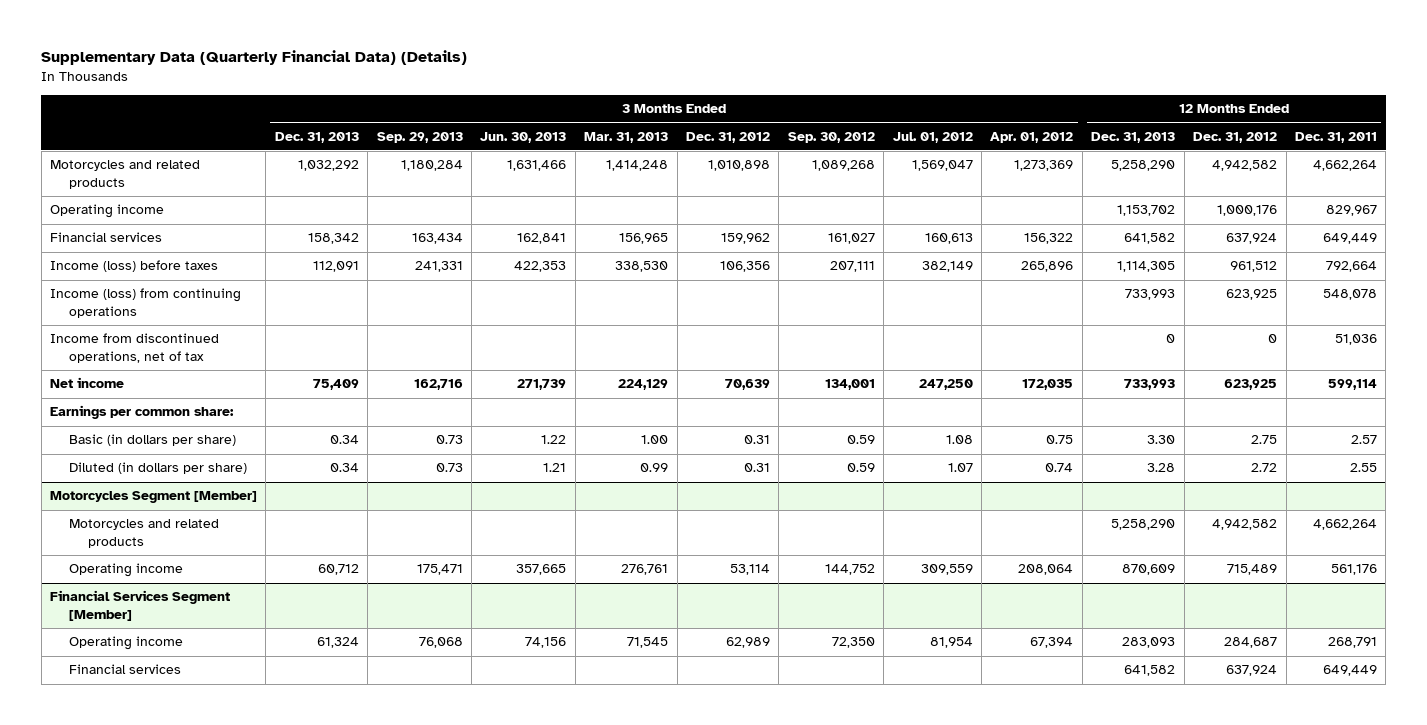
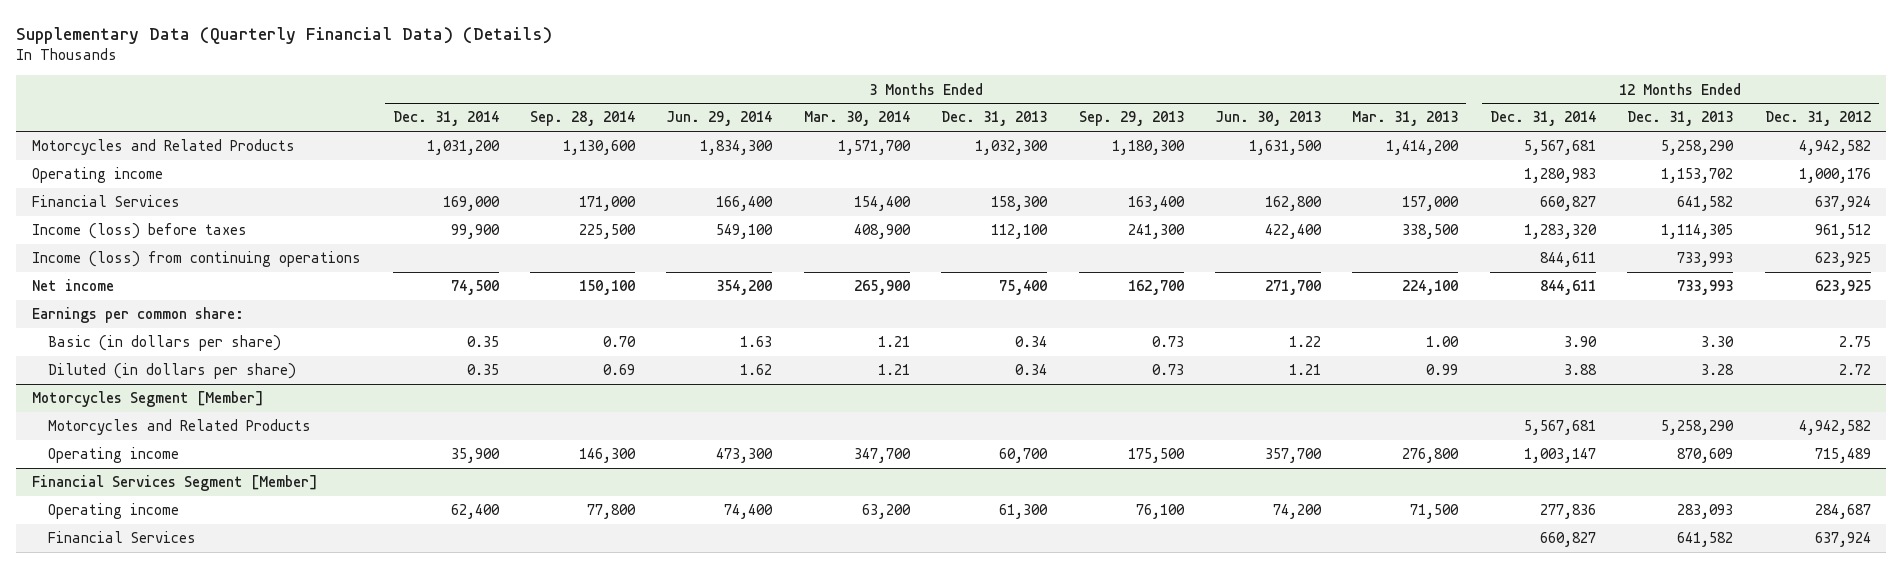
[686,131,771,143] Dec. 31, 2012 -> none
[787,131,875,143] Sep. 30, 2012 -> none
[892,131,973,143] Jul. 01, 2012 -> none
[990,131,1074,143] Apr. 01, 2012 -> none
[1294,131,1377,143] Dec. 31, 2011 -> none
none -> [392,111,499,127] Dec. 31, 2014
none -> [529,111,635,127] Sep. 28, 2014
none -> [666,111,773,127] Jun. 29, 2014
none -> [803,111,910,127] Mar. 30, 2014
none -> [1489,111,1596,127] Dec. 31, 2014
[50,160,201,189] Motorcycles and related products -> [32,139,296,156] Motorcycles and Related Products
[297,160,359,172] 1,032,292 -> [975,140,1049,156] 1,032,300
[400,160,463,172] 1,180,284 -> [1111,140,1185,156] 1,180,300
[507,160,567,172] 1,631,466 -> [1249,140,1323,156] 1,631,500
[606,160,669,172] 1,414,248 -> [1386,140,1460,156] 1,414,200
[50,232,163,243] Financial services -> [32,195,181,208] Financial Services
[307,233,359,245] 158,342 -> [991,196,1049,212] 158,300
[411,233,463,245] 163,434 -> [1127,196,1185,212] 163,400
[517,233,567,245] 162,841 -> [1265,196,1323,212] 162,800
[619,233,669,245] 156,965 -> [1402,196,1460,212] 157,000
[312,261,359,273] 112,091 -> [991,224,1049,240] 112,100
[414,261,463,273] 241,331 -> [1127,224,1185,240] 241,300
[514,261,567,273] 422,353 -> [1265,224,1323,240] 422,400
[615,261,669,273] 338,530 -> [1402,224,1460,240] 338,500
[50,333,220,363] Income from discontinued operations, net of tax -> none
[312,379,359,391] 75,409 -> [999,280,1048,296] 75,400
[413,379,463,391] 162,716 -> [1127,280,1184,296] 162,700
[517,379,567,391] 271,739 -> [1265,280,1322,296] 271,700
[618,379,669,391] 224,129 -> [1402,280,1459,296] 224,100
[69,519,220,548] Motorcycles and related products -> [47,419,311,436] Motorcycles and Related Products
[317,564,359,576] 60,712 -> [999,448,1049,464] 60,700
[416,564,463,576] 175,471 -> [1127,448,1185,464] 175,500
[516,564,567,576] 357,665 -> [1265,448,1323,464] 357,700
[621,564,669,576] 276,761 -> [1402,448,1460,464] 276,800
[316,637,359,649] 61,324 -> [999,504,1049,520] 61,300
[418,637,463,649] 76,068 -> [1135,504,1185,520] 76,100
[525,637,567,649] 74,156 -> [1273,504,1323,520] 74,200
[627,637,669,649] 71,545 -> [1410,504,1460,520] 71,500
[69,664,182,675] Financial services -> [47,531,196,544] Financial Services

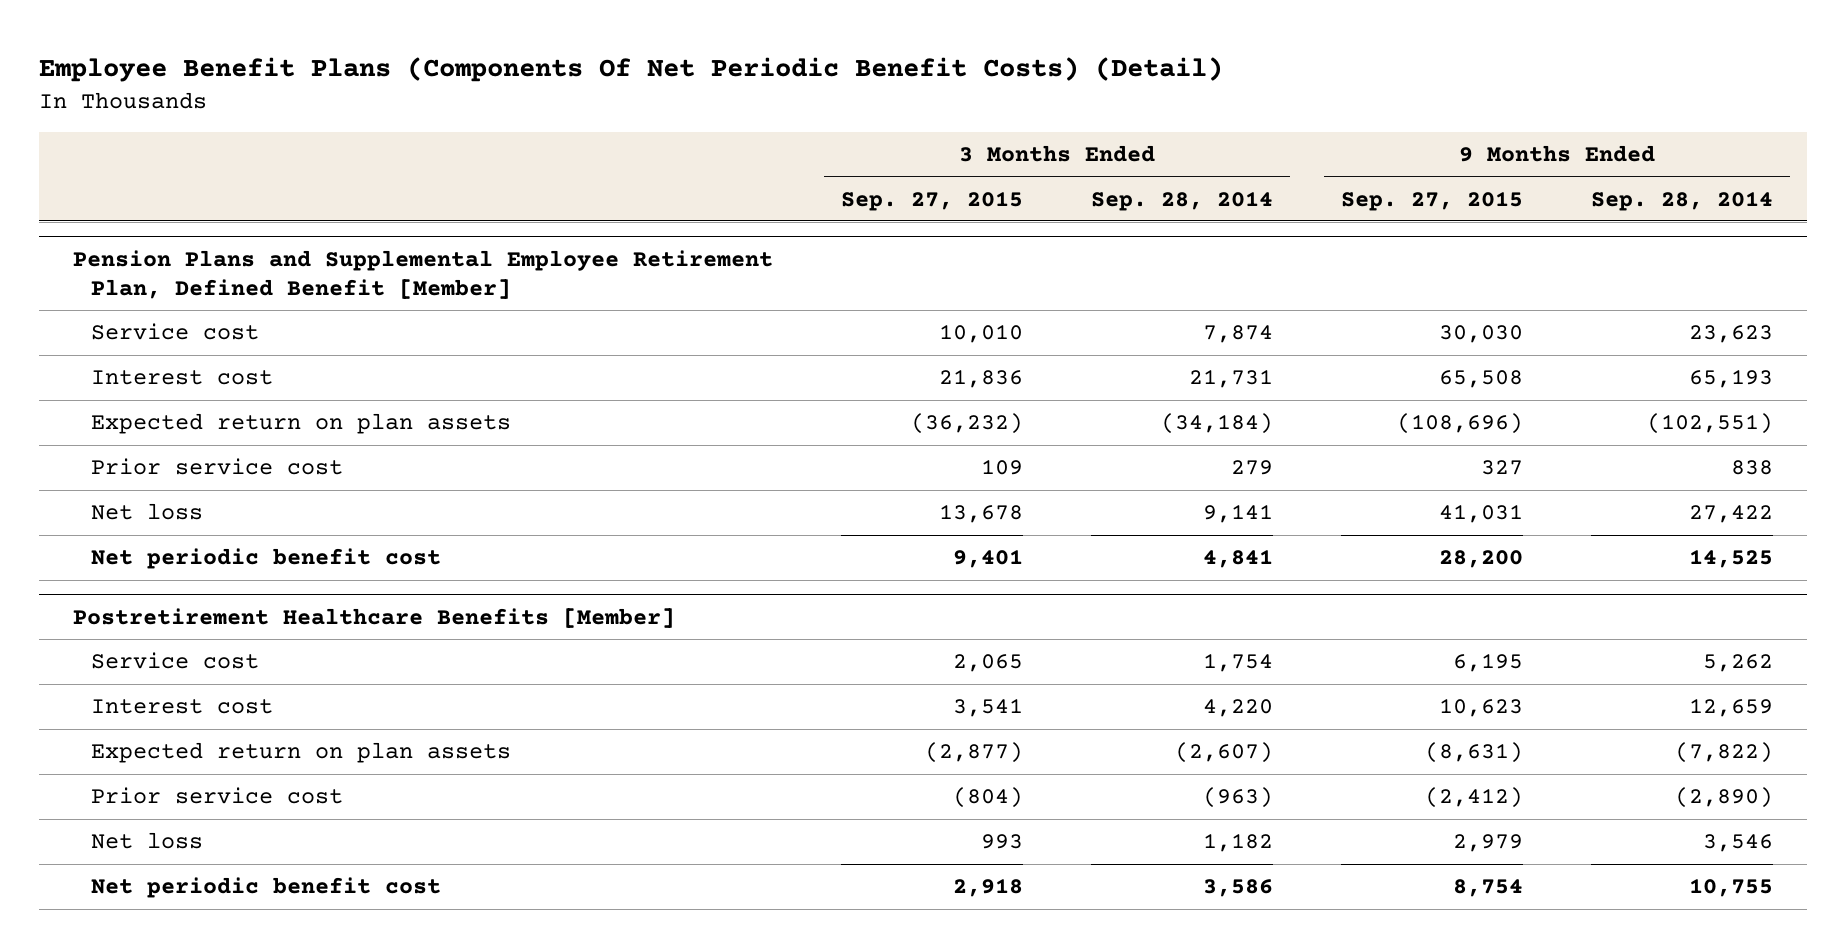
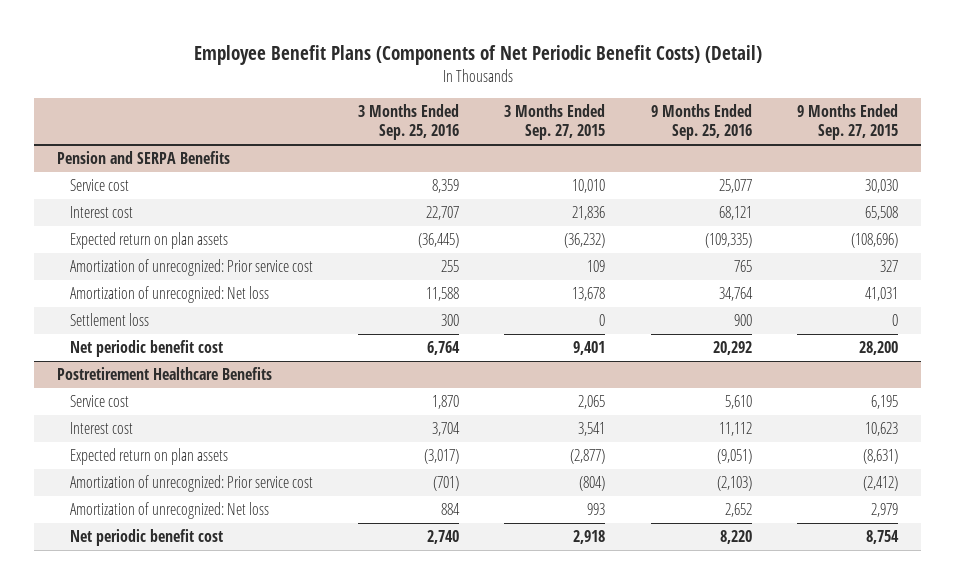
[39,57,1224,83] Employee Benefit Plans (Components Of Net Periodic Benefit Costs) (Detail) -> [193,44,762,65] Employee Benefit Plans (Components of Net Periodic Benefit Costs) (Detail)
[1091,190,1274,211] Sep. 28, 2014 -> none
[1591,190,1774,211] Sep. 28, 2014 -> none
none -> [358,104,460,141] 3 Months Ended Sep. 25, 2016
none -> [650,104,752,141] 9 Months Ended Sep. 25, 2016
[73,249,774,299] Pension Plans and Supplemental Employee Retirement Plan, Defined Benefit [Member] -> [57,151,231,165] Pension and SERPA Benefits
[91,458,344,476] Prior service cost -> [69,259,313,277] Amortization of unrecognized: Prior service cost
[91,503,204,521] Net loss -> [69,286,269,304] Amortization of unrecognized: Net loss
none -> [69,313,149,327] Settlement loss
[73,607,676,628] Postretirement Healthcare Benefits [Member] -> [57,367,273,381] Postretirement Healthcare Benefits
[91,787,344,805] Prior service cost -> [69,475,313,493] Amortization of unrecognized: Prior service cost
[91,832,204,850] Net loss -> [69,502,269,520] Amortization of unrecognized: Net loss

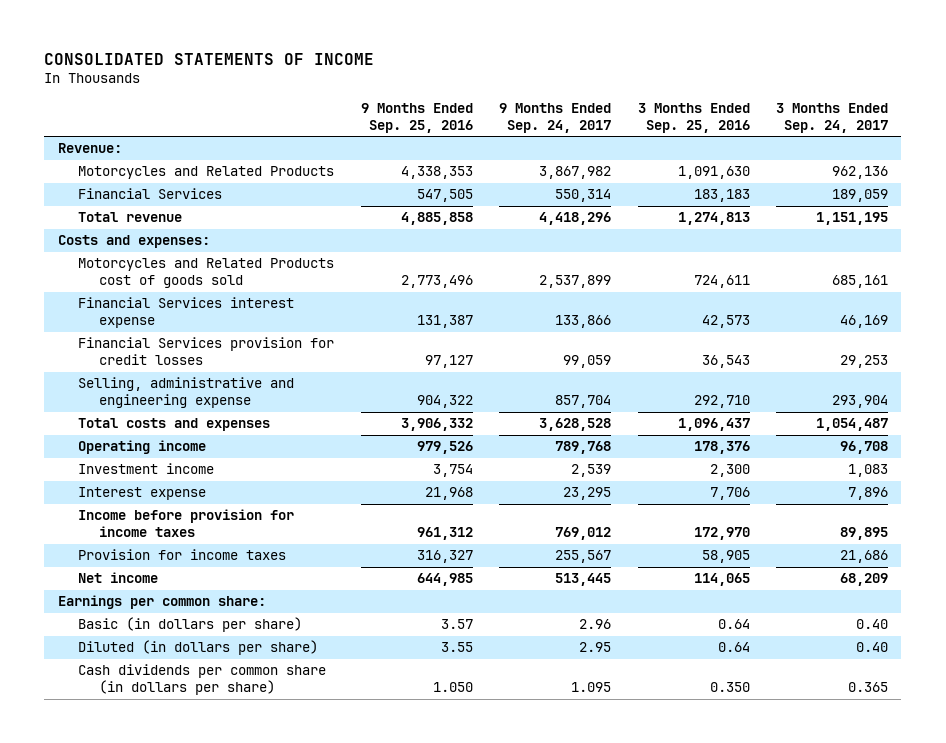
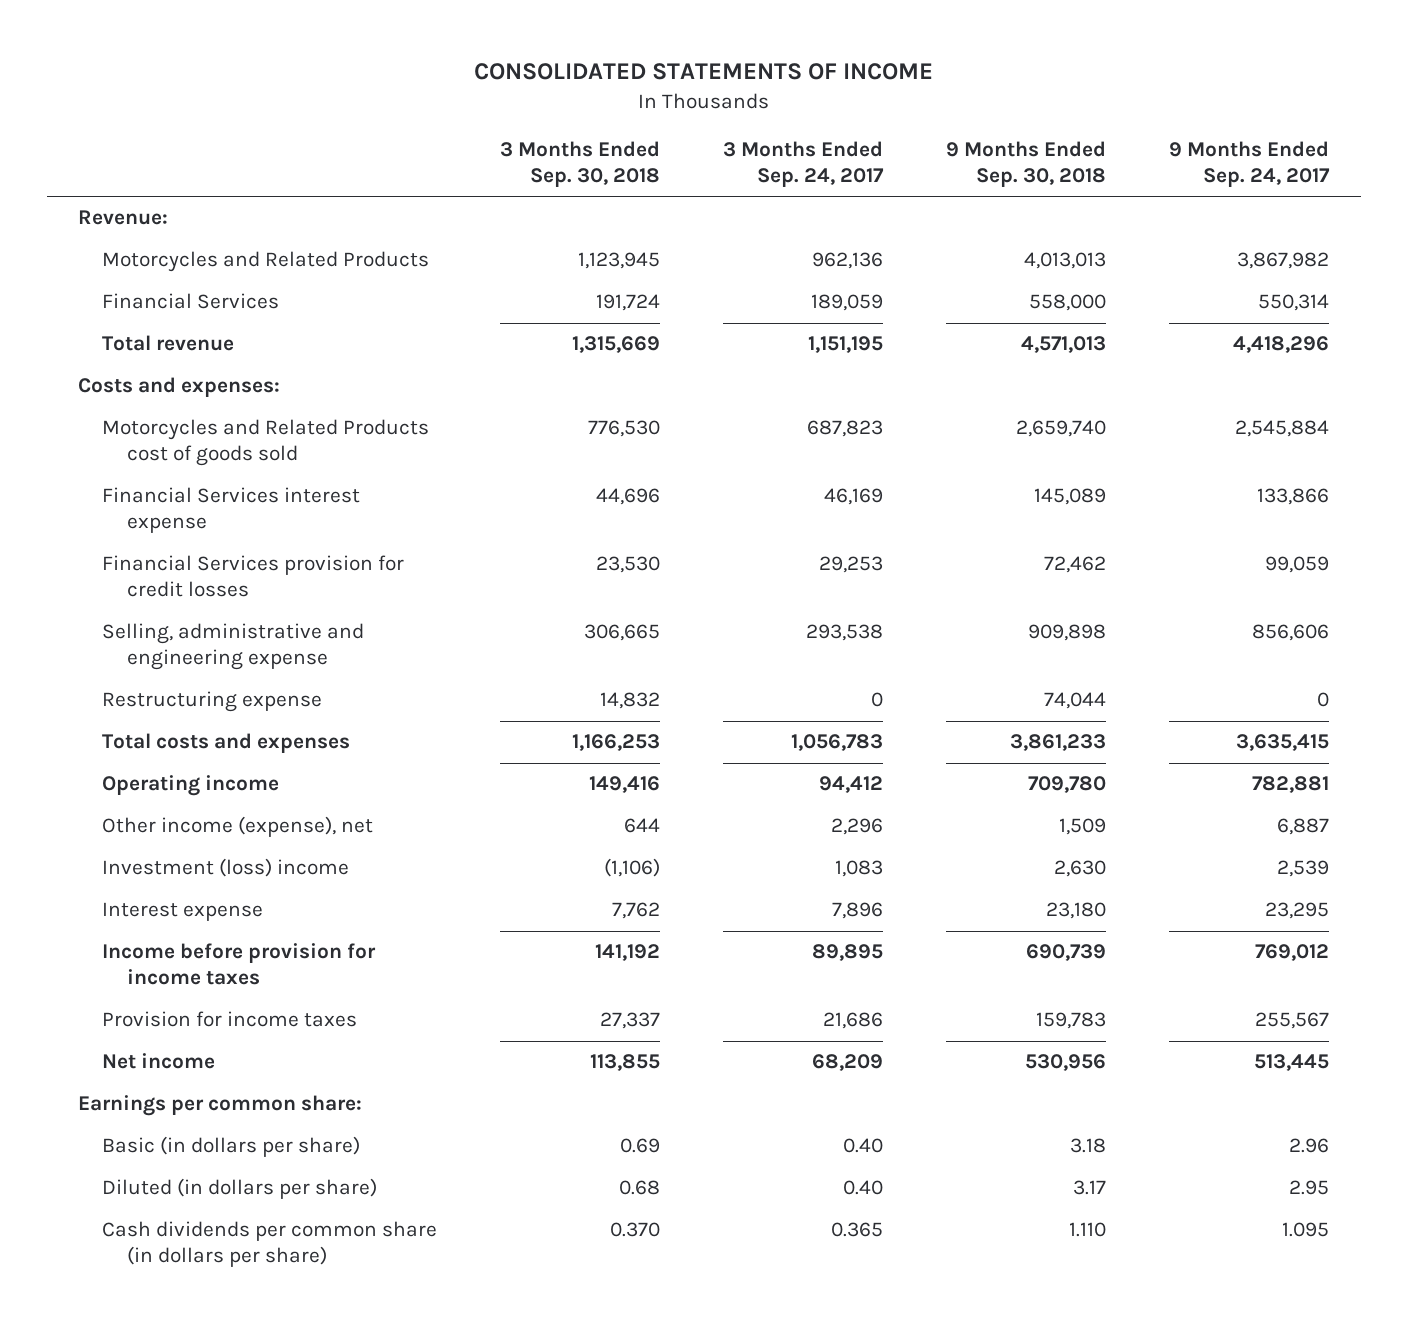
[360,102,473,133] 9 Months Ended Sep. 25, 2016 -> none
[637,102,750,133] 3 Months Ended Sep. 25, 2016 -> none
none -> [500,140,661,188] 3 Months Ended Sep. 30, 2018
none -> [946,140,1107,188] 9 Months Ended Sep. 30, 2018
[539,275,612,289] 2,537,899 -> [1235,420,1330,438] 2,545,884
[832,275,889,289] 685,161 -> [807,420,884,438] 687,823
[555,395,612,409] 857,704 -> [1252,624,1330,642] 856,606
[832,395,889,409] 293,904 -> [806,624,884,642] 293,538
none -> [102,691,323,713] Restructuring expense
[539,418,612,432] 3,628,528 -> [1236,734,1330,752] 3,635,415
[816,418,889,432] 1,054,487 -> [791,734,884,752] 1,056,783
[555,441,612,455] 789,768 -> [1252,776,1330,794] 782,881
[840,441,889,455] 96,708 -> [819,776,884,794] 94,412
none -> [102,816,374,838] Other income (expense), net
[78,463,215,475] Investment income -> [102,858,350,878] Investment (loss) income

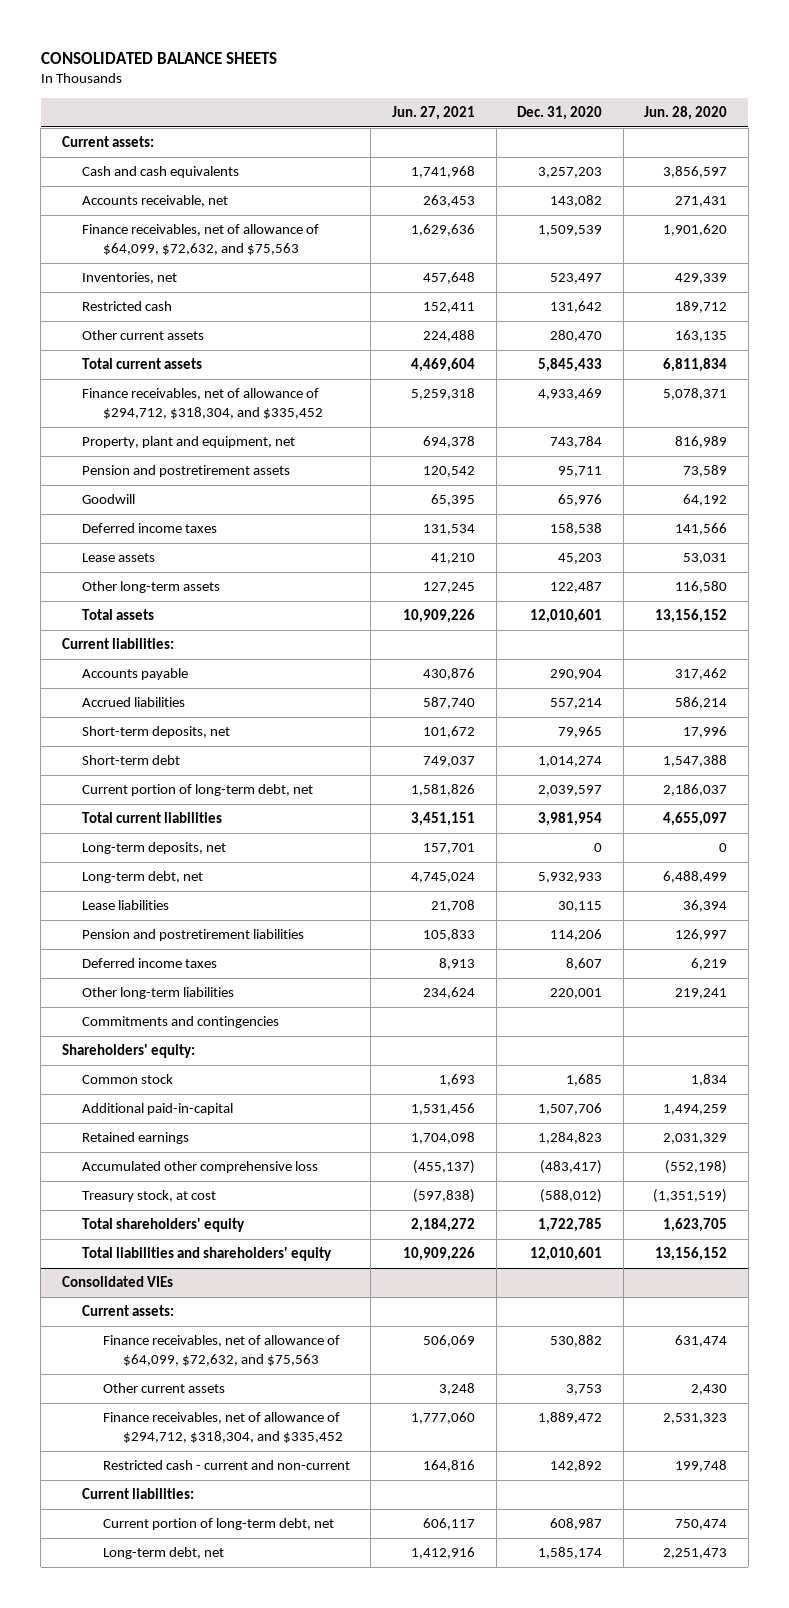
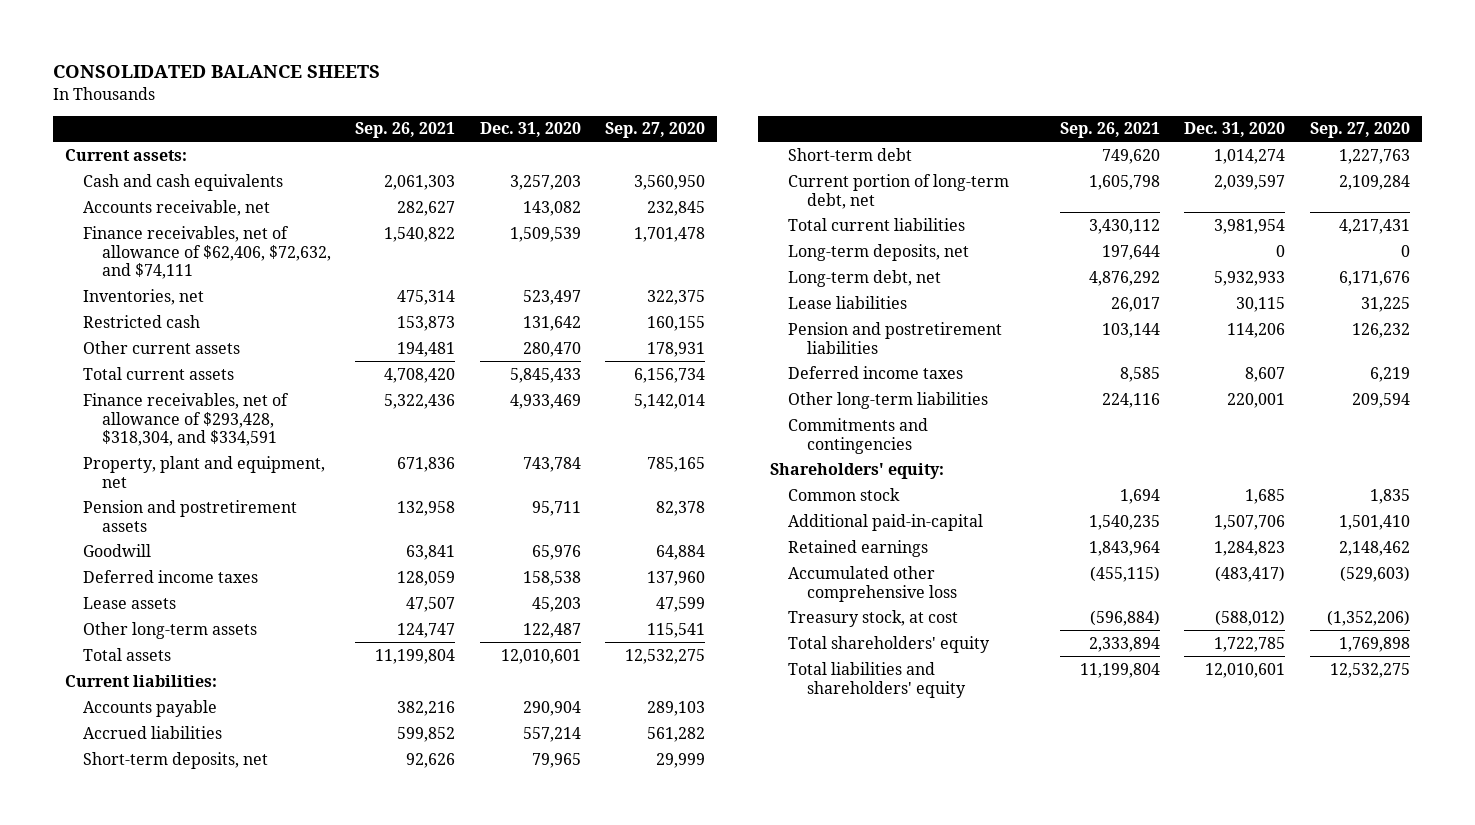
[391,105,475,120] Jun. 27, 2021 -> none
[644,105,728,120] Jun. 28, 2020 -> none
none -> [355,122,456,139] Sep. 26, 2021
none -> [604,122,705,139] Sep. 27, 2020
[82,224,320,255] Finance receivables, net of allowance of $64,099, $72,632, and $75,563 -> [83,225,331,280] Finance receivables, net of allowance of $62,406, $72,632, and $74,111
[82,388,323,419] Finance receivables, net of allowance of $294,712, $318,304, and $335,452 -> [83,392,290,447] Finance receivables, net of allowance of $293,428, $318,304, and $334,591
[61,1276,173,1288] Consolidated VIEs -> none
[82,1305,175,1317] Current assets: -> none
[102,1335,340,1366] Finance receivables, net of allowance of $64,099, $72,632, and $75,563 -> none
[102,1383,225,1394] Other current assets -> none
[102,1412,344,1443] Finance receivables, net of allowance of $294,712, $318,304, and $335,452 -> none
[102,1460,350,1471] Restricted cash - current and non-current -> none
[82,1488,195,1500] Current liabilities: -> none
[102,1518,334,1531] Current portion of long-term debt, net -> none
[102,1547,224,1560] Long-term debt, net -> none

